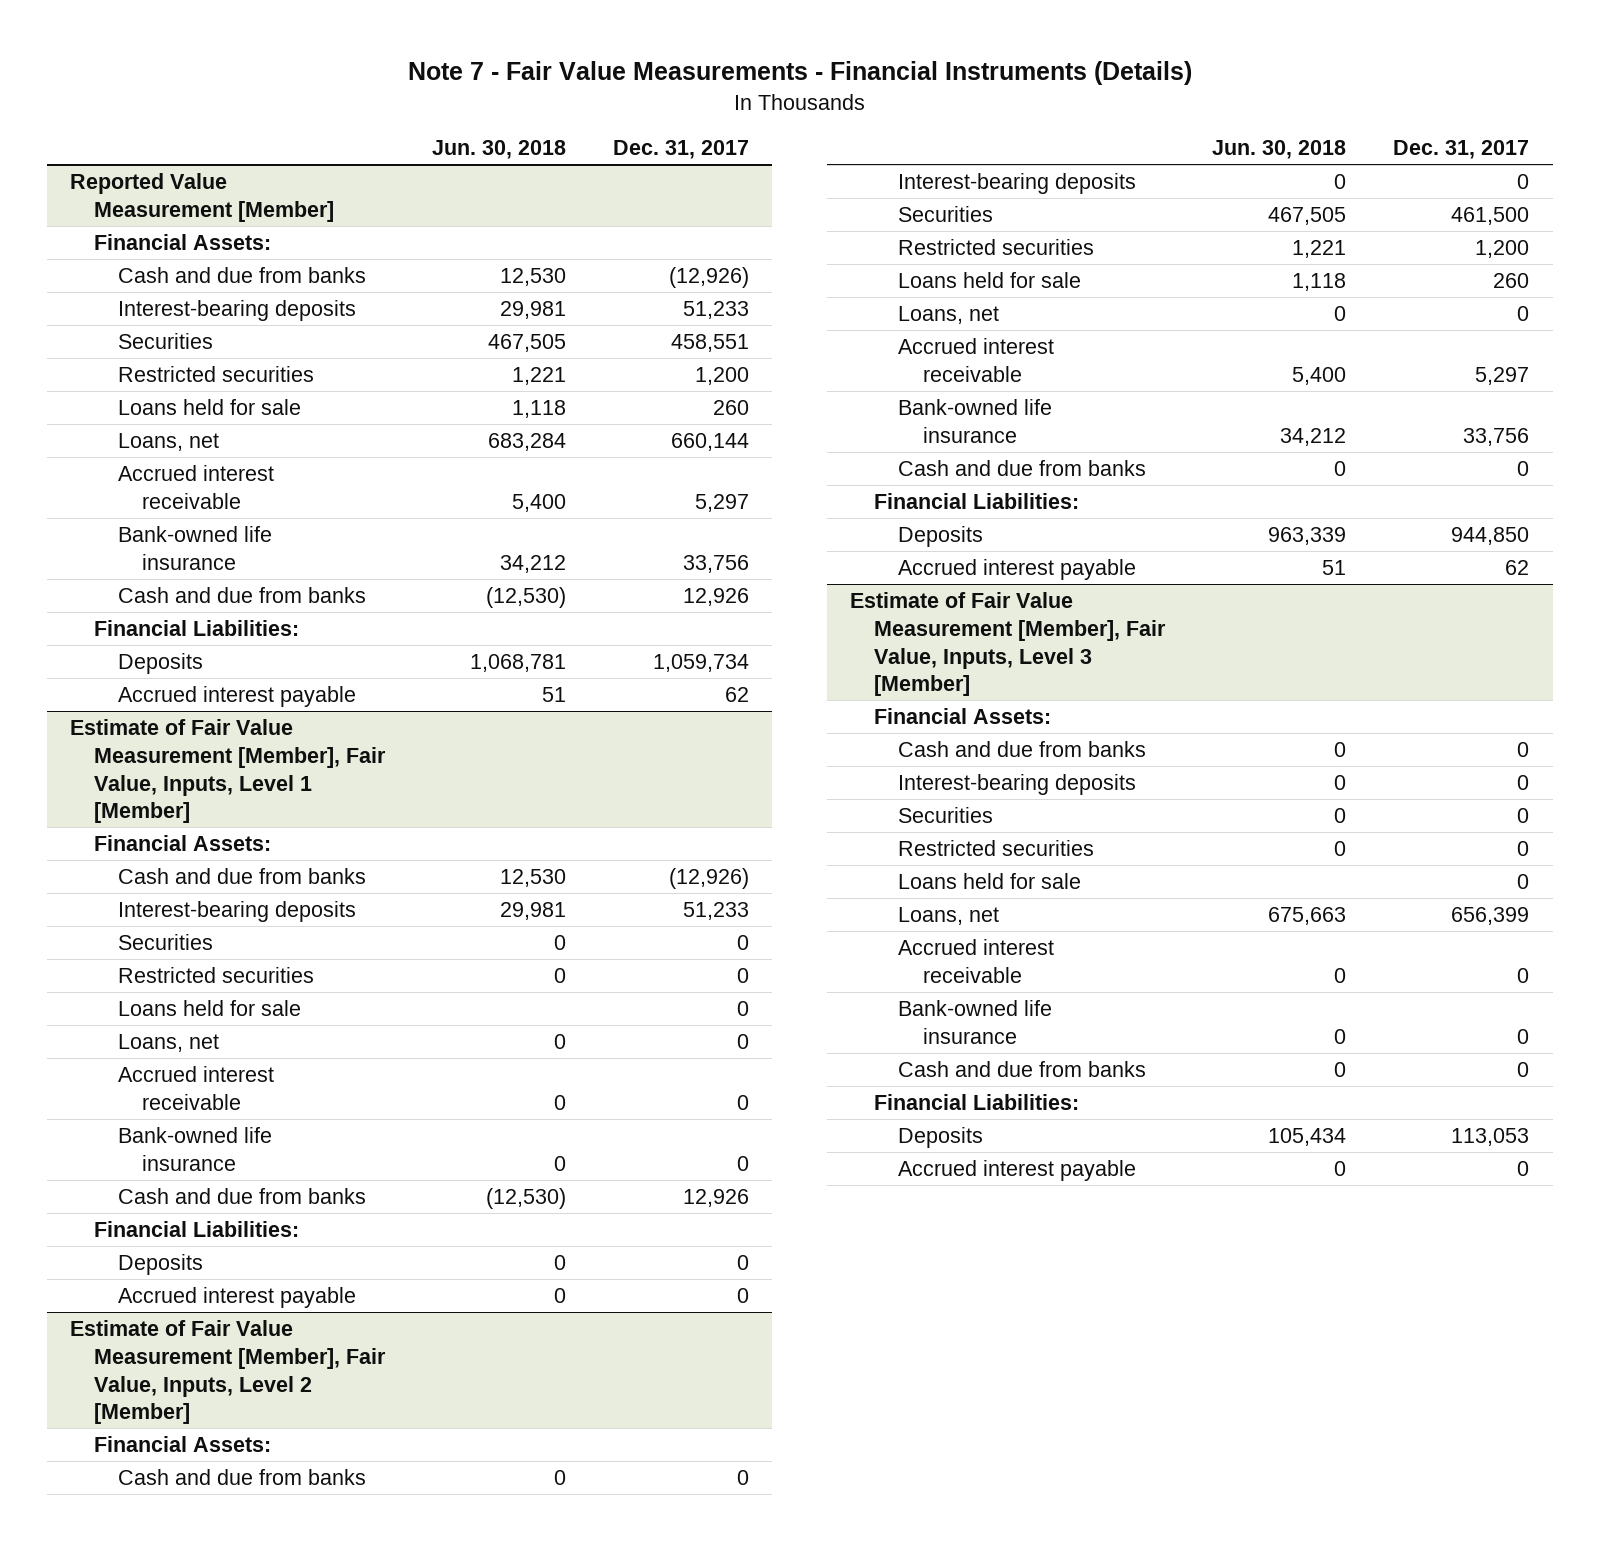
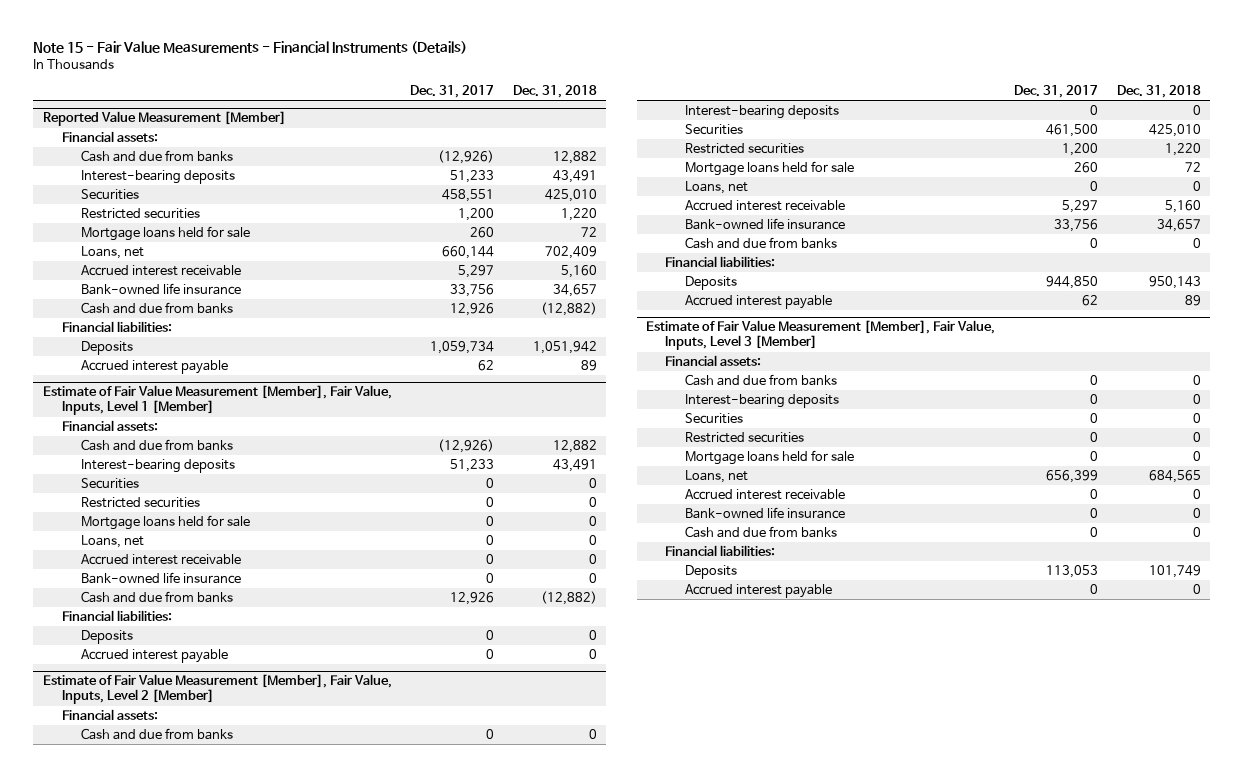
[407,61,1192,86] Note 7 - Fair Value Measurements - Financial Instruments (Details) -> [33,41,468,55] Note 15 - Fair Value Measurements - Financial Instruments (Details)
[432,140,567,160] Jun. 30, 2018 -> none
none -> [512,85,597,99] Dec. 31, 2018
[94,234,272,251] Financial Assets: -> [61,131,158,143] Financial assets:
[118,399,302,416] Loans held for sale -> [80,226,250,242] Mortgage loans held for sale
[94,620,300,637] Financial Liabilities: -> [61,321,172,333] Financial liabilities:
[94,835,272,852] Financial Assets: -> [61,420,158,432] Financial assets:
[118,1000,302,1017] Loans held for sale -> [80,515,250,531] Mortgage loans held for sale
[94,1221,300,1238] Financial Liabilities: -> [61,610,172,622] Financial liabilities:
[94,1436,272,1453] Financial Assets: -> [61,709,158,721] Financial assets:
[898,272,1082,289] Loans held for sale -> [684,161,854,177] Mortgage loans held for sale
[874,493,1080,510] Financial Liabilities: -> [665,256,776,268] Financial liabilities:
[874,708,1052,725] Financial Assets: -> [665,355,762,367] Financial assets:
[898,873,1082,890] Loans held for sale -> [684,450,854,466] Mortgage loans held for sale
[874,1094,1080,1111] Financial Liabilities: -> [665,545,776,557] Financial liabilities:

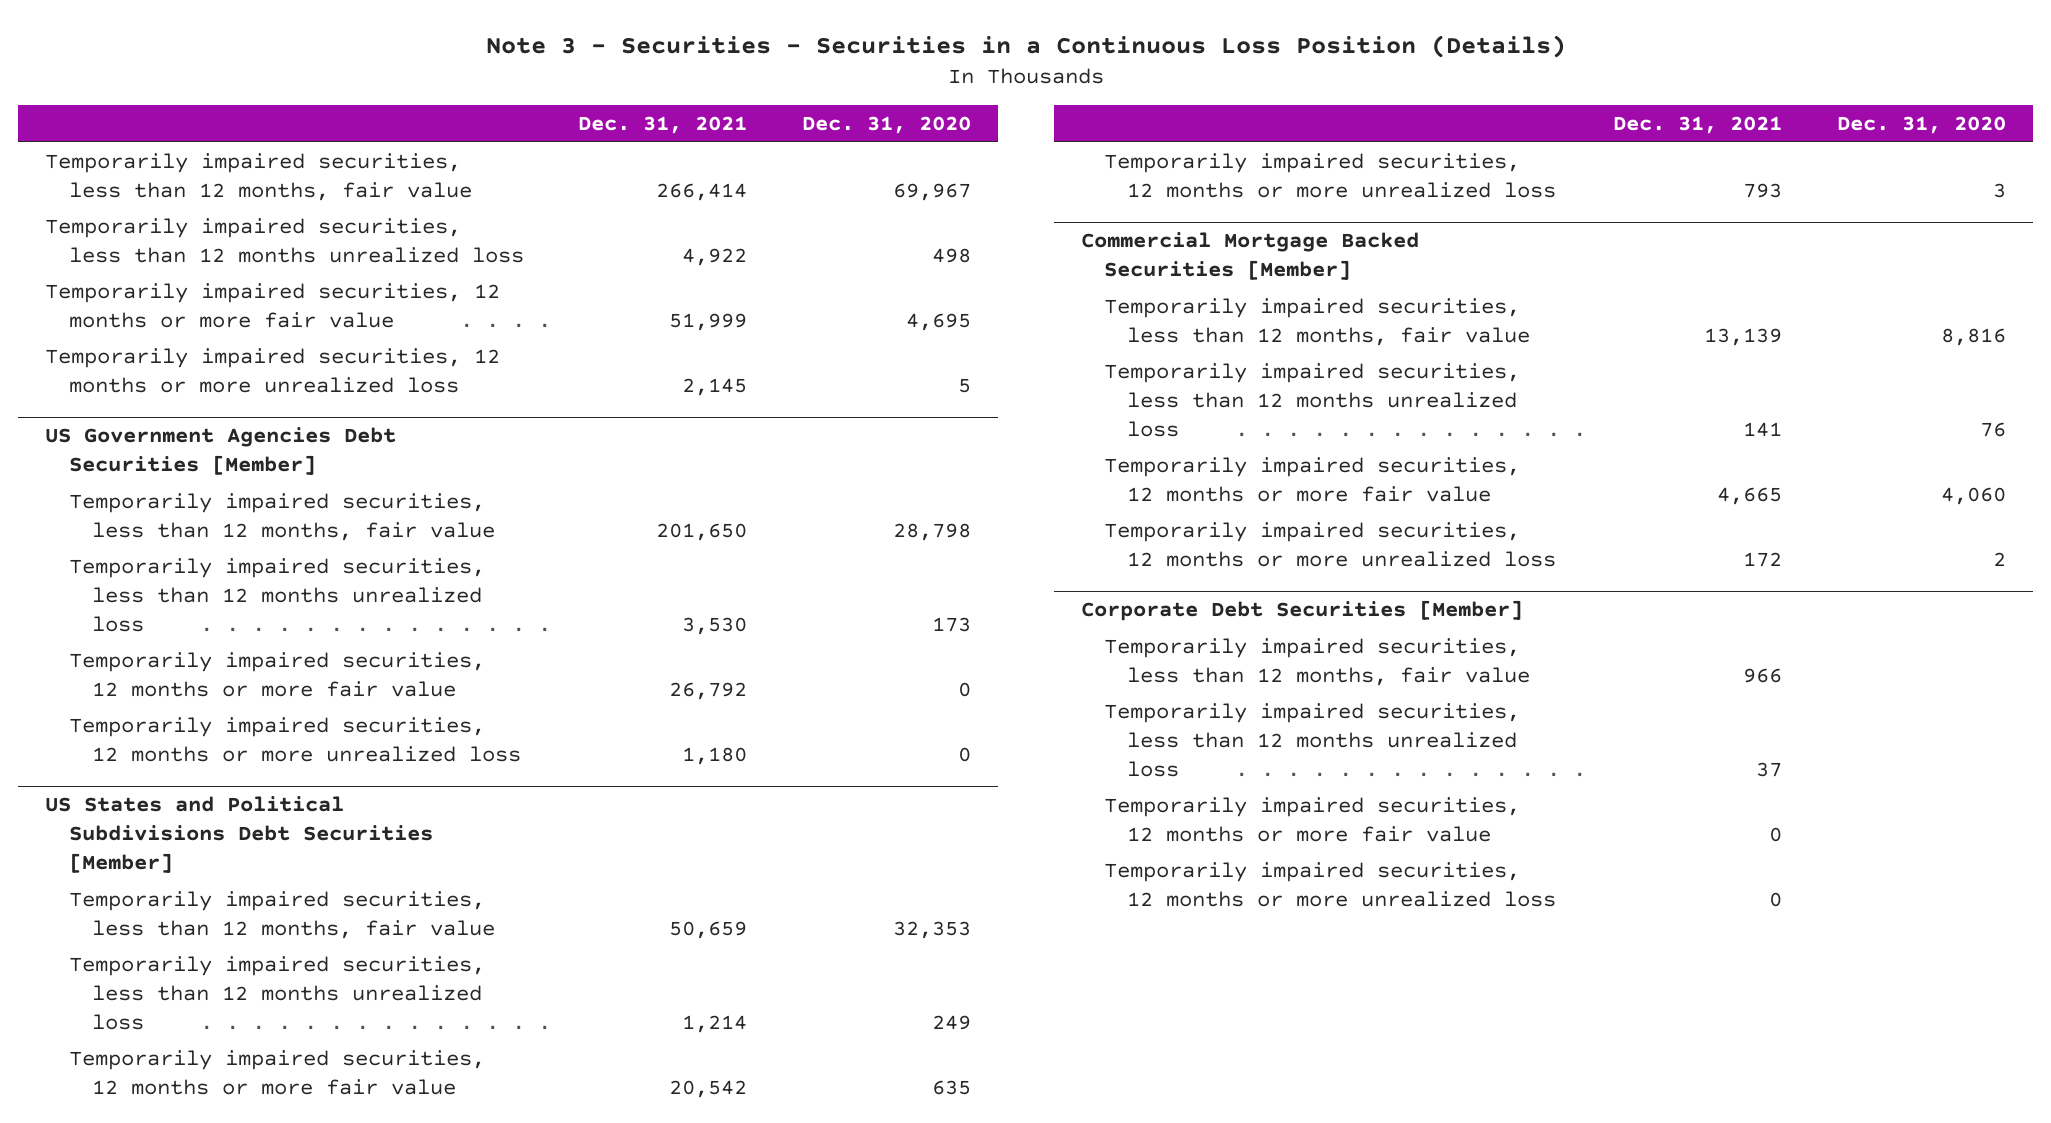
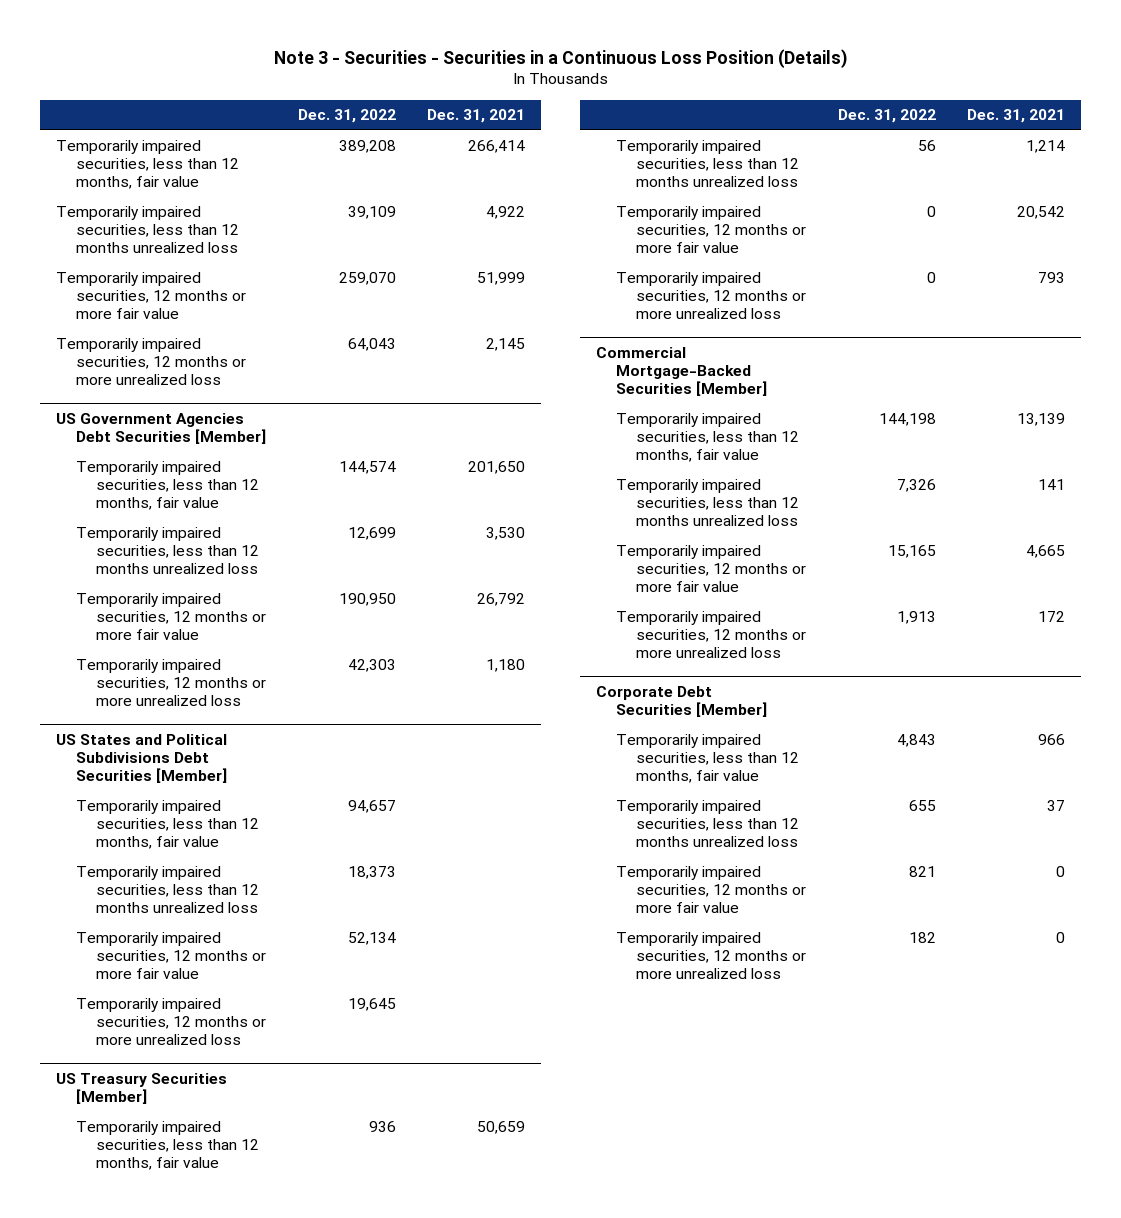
[801,116,971,135] Dec. 31, 2020 -> none
none -> [297,109,396,124] Dec. 31, 2022
none -> [75,800,260,850] Temporarily impaired securities, less than 12 months, fair value
none -> [75,866,260,914] Temporarily impaired securities, less than 12 months unrealized loss
none -> [75,932,267,980] Temporarily impaired securities, 12 months or more fair value
none -> [75,998,267,1046] Temporarily impaired securities, 12 months or more unrealized loss
none -> [55,1073,227,1105] US Treasury Securities [Member]
[1080,232,1419,281] Commercial Mortgage Backed Securities [Member] -> [595,347,767,396] Commercial Mortgage-Backed Securities [Member]

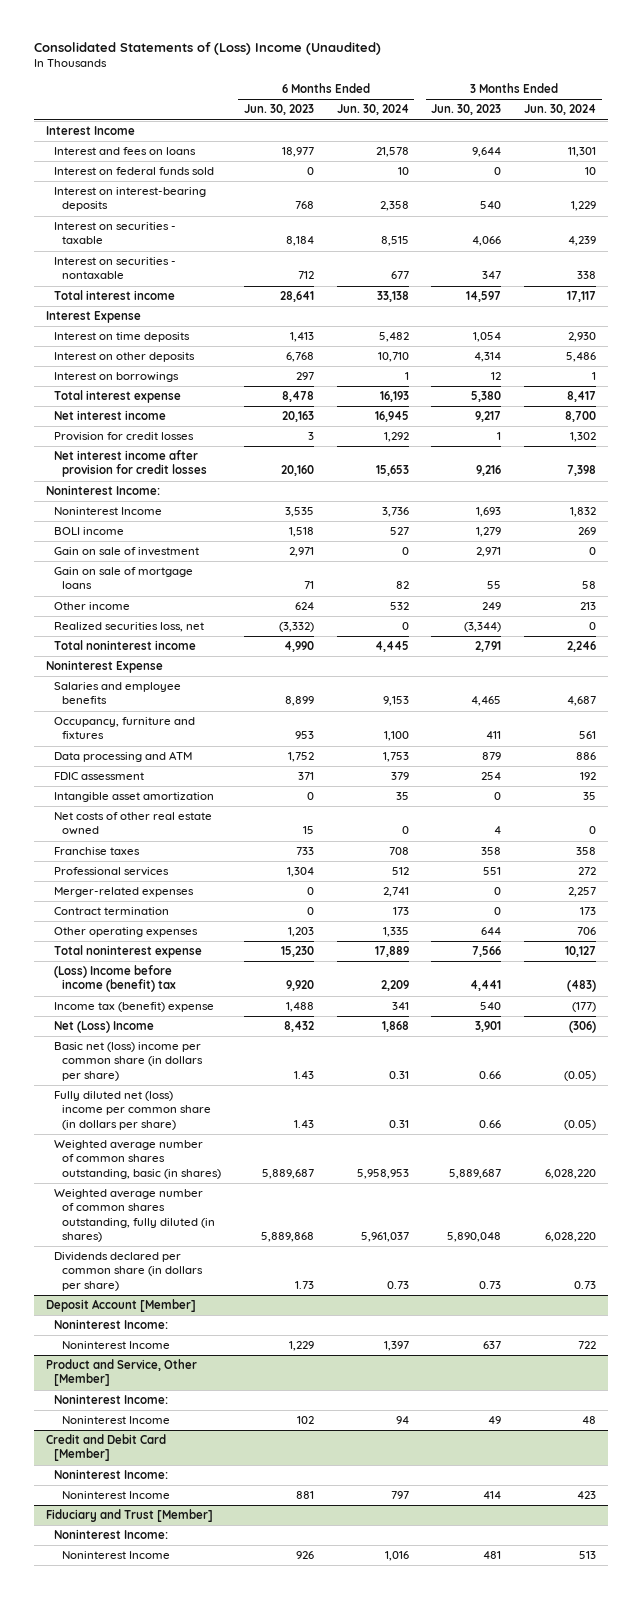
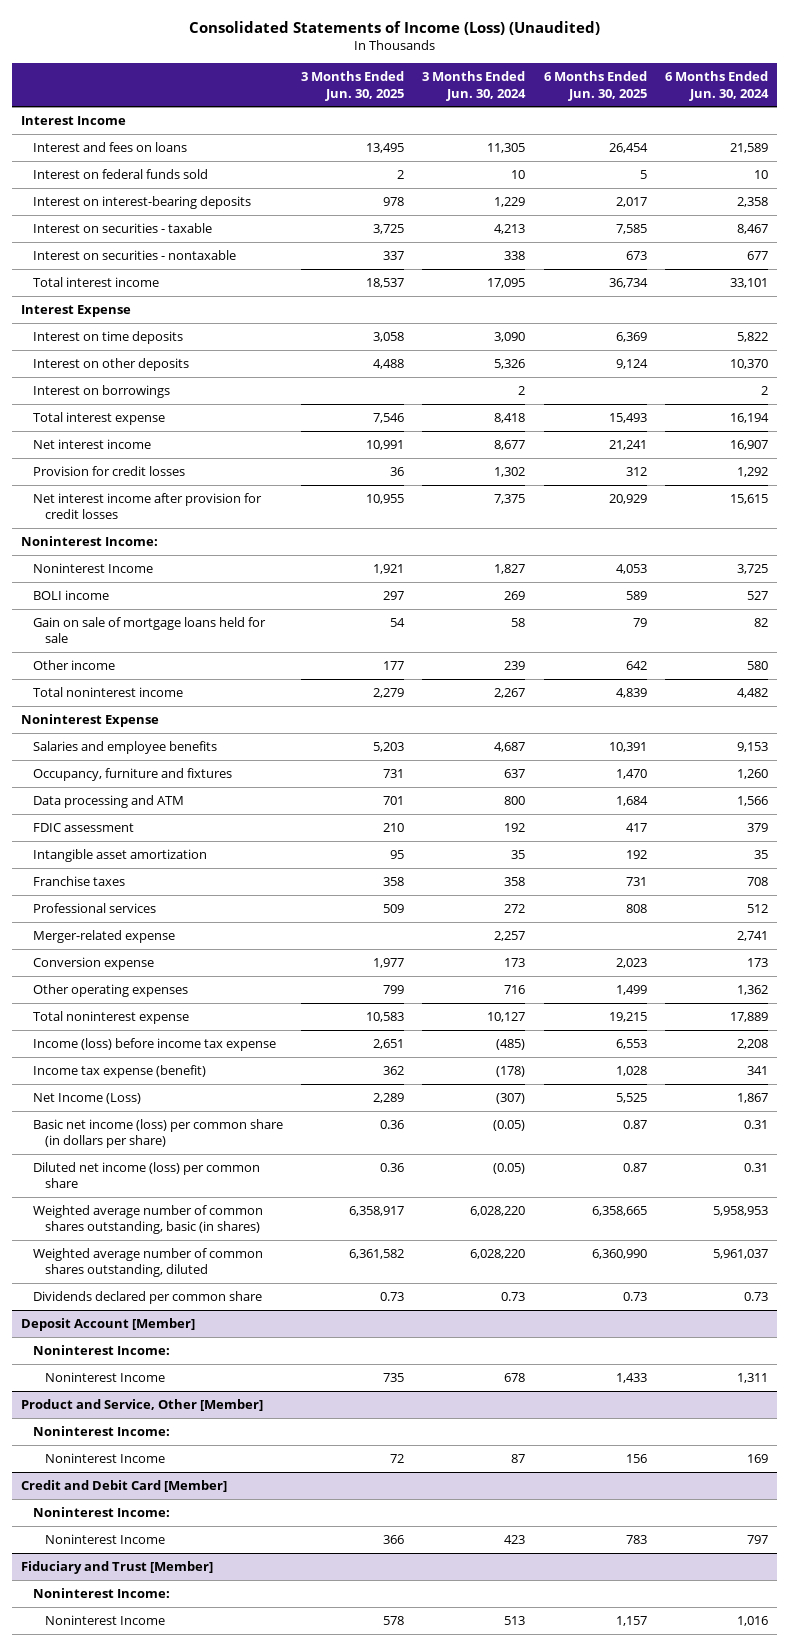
[34,41,382,55] Consolidated Statements of (Loss) Income (Unaudited) -> [188,20,600,35] Consolidated Statements of Income (Loss) (Unaudited)
[243,104,314,116] Jun. 30, 2023 -> none
[431,104,502,116] Jun. 30, 2023 -> none
none -> [301,71,405,101] 3 Months Ended Jun. 30, 2025
none -> [543,71,647,101] 6 Months Ended Jun. 30, 2025
[375,147,409,158] 21,578 -> [729,142,768,153] 21,589
[568,147,597,158] 11,301 -> [487,142,526,153] 11,305
[380,236,409,247] 8,515 -> [736,223,768,234] 8,467
[568,236,597,247] 4,239 -> [494,223,526,234] 4,213
[376,291,409,303] 33,138 -> [729,277,768,288] 33,101
[567,291,597,303] 17,117 -> [487,277,526,288] 17,095
[378,332,409,343] 5,482 -> [736,331,768,342] 5,822
[568,332,597,343] 2,930 -> [494,331,526,342] 3,090
[377,352,409,363] 10,710 -> [729,358,768,369] 10,370
[566,352,597,363] 5,486 -> [494,358,526,369] 5,326
[404,372,409,381] 1 -> [760,385,768,395] 2
[592,372,597,381] 1 -> [518,385,526,395] 2
[379,391,409,403] 16,193 -> [729,412,769,423] 16,194
[567,391,597,403] 8,417 -> [494,412,526,423] 8,418
[374,411,409,423] 16,945 -> [729,439,768,450] 16,907
[565,411,597,423] 8,700 -> [494,439,526,450] 8,677
[375,465,409,477] 15,653 -> [729,493,768,504] 15,615
[567,465,597,477] 7,398 -> [494,493,526,504] 7,375
[381,507,409,518] 3,736 -> [736,563,768,574] 3,725
[570,507,597,518] 1,832 -> [494,563,526,574] 1,827
[53,547,199,557] Gain on sale of investment -> none
[53,622,204,633] Realized securities loss, net -> none
[53,567,193,590] Gain on sale of mortgage loans -> [33,616,267,644] Gain on sale of mortgage loans held for sale
[389,602,409,611] 532 -> [746,660,768,670] 580
[580,602,597,611] 213 -> [504,660,526,670] 239
[374,641,409,653] 4,445 -> [736,687,768,698] 4,482
[567,641,597,653] 2,246 -> [494,687,526,698] 2,267
[383,731,409,742] 1,100 -> [736,768,768,779] 1,260
[579,731,597,740] 561 -> [504,768,526,778] 637
[382,752,409,763] 1,753 -> [736,795,768,806] 1,566
[576,752,597,761] 886 -> [504,795,526,805] 800
[53,812,212,836] Net costs of other real estate owned -> none
[53,887,194,898] Merger-related expenses -> [33,929,176,943] Merger-related expense
[53,907,169,916] Contract termination -> [33,956,155,970] Conversion expense
[382,927,409,938] 1,335 -> [736,984,768,995] 1,362
[577,927,597,936] 706 -> [504,984,526,994] 716
[53,965,176,993] (Loss) Income before income (benefit) tax -> [33,1037,277,1051] Income (loss) before income tax expense
[380,980,409,992] 2,209 -> [736,1038,768,1049] 2,208
[567,980,597,993] (483) -> [496,1038,526,1050] (485)
[53,1002,214,1013] Income tax (benefit) expense -> [33,1064,207,1078] Income tax expense (benefit)
[572,1002,597,1013] (177) -> [496,1065,526,1077] (178)
[53,1021,154,1034] Net (Loss) Income -> [33,1092,142,1104] Net Income (Loss)
[381,1021,409,1033] 1,868 -> [736,1092,768,1103] 1,867
[569,1021,597,1034] (306) -> [496,1092,526,1104] (307)
[53,1042,203,1081] Basic net (loss) income per common share (in dollars per share) -> [33,1118,284,1149] Basic net income (loss) per common share (in dollars per share)
[53,1091,211,1130] Fully diluted net (loss) income per common share (in dollars per share) -> [33,1161,261,1189] Diluted net income (loss) per common share
[53,1189,215,1242] Weighted average number of common shares outstanding, fully diluted (in shares) -> [33,1247,264,1278] Weighted average number of common shares outstanding, diluted
[53,1252,203,1291] Dividends declared per common share (in dollars per share) -> [33,1290,263,1304] Dividends declared per common share
[383,1341,409,1352] 1,397 -> [736,1372,768,1383] 1,311
[578,1341,597,1350] 722 -> [504,1372,526,1382] 678
[395,1416,409,1425] 94 -> [746,1453,768,1463] 169
[582,1416,597,1425] 48 -> [511,1453,526,1463] 87

